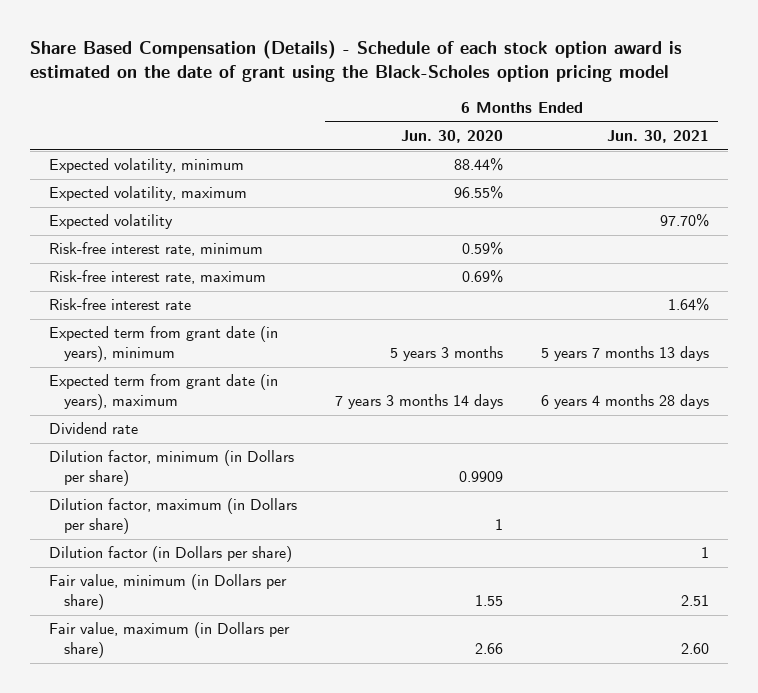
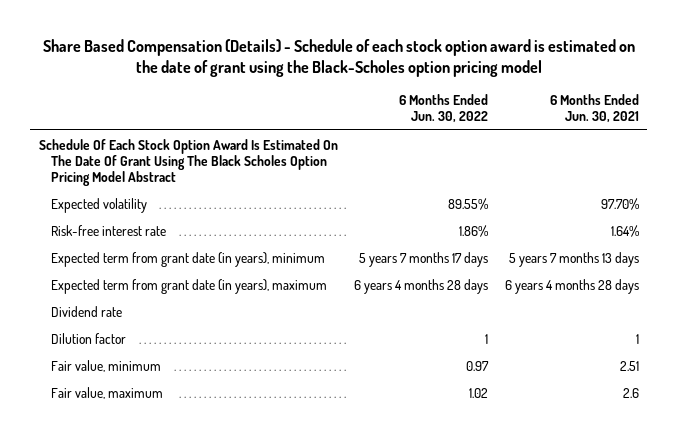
[400,130,503,144] Jun. 30, 2020 -> none
none -> [399,94,489,124] 6 Months Ended Jun. 30, 2022
[48,158,244,174] Expected volatility, minimum -> none
[48,186,247,202] Expected volatility, maximum -> none
none -> [38,138,338,186] Schedule Of Each Stock Option Award Is Estimated On The Date Of Grant Using The Black Scholes Option Pricing Model Abstract
[48,242,263,257] Risk-free interest rate, minimum -> none
[48,270,266,285] Risk-free interest rate, maximum -> none
[48,450,294,486] Dilution factor, minimum (in Dollars per share) -> none
[48,498,297,534] Dilution factor, maximum (in Dollars per share) -> none
[48,546,292,563] Dilution factor (in Dollars per share) -> [51,332,127,344] Dilution factor
[48,574,287,610] Fair value, minimum (in Dollars per share) -> [51,359,162,372] Fair value, minimum
[48,622,290,658] Fair value, maximum (in Dollars per share) -> [51,386,164,399] Fair value, maximum
[680,642,709,654] 2.60 -> [622,387,639,398] 2.6

